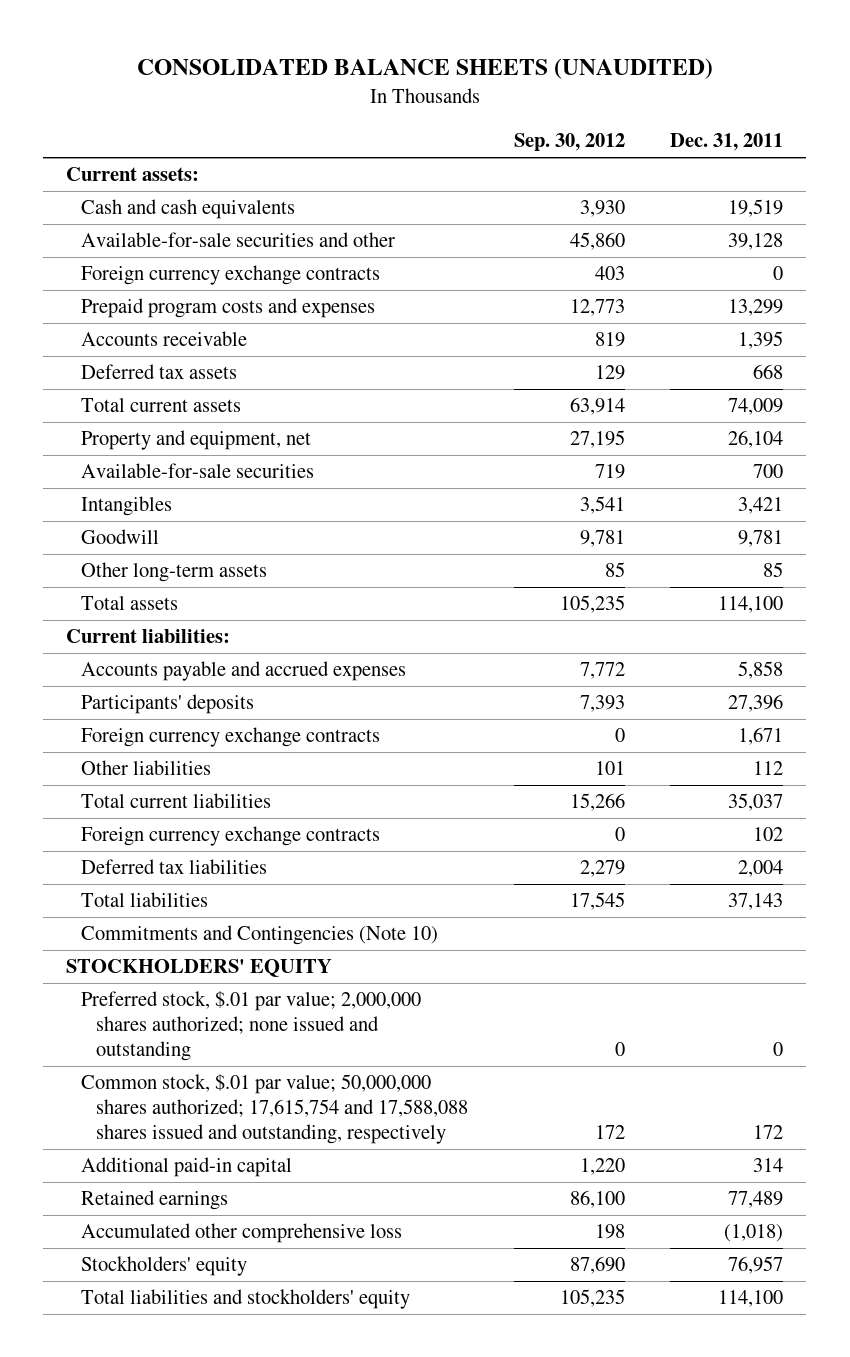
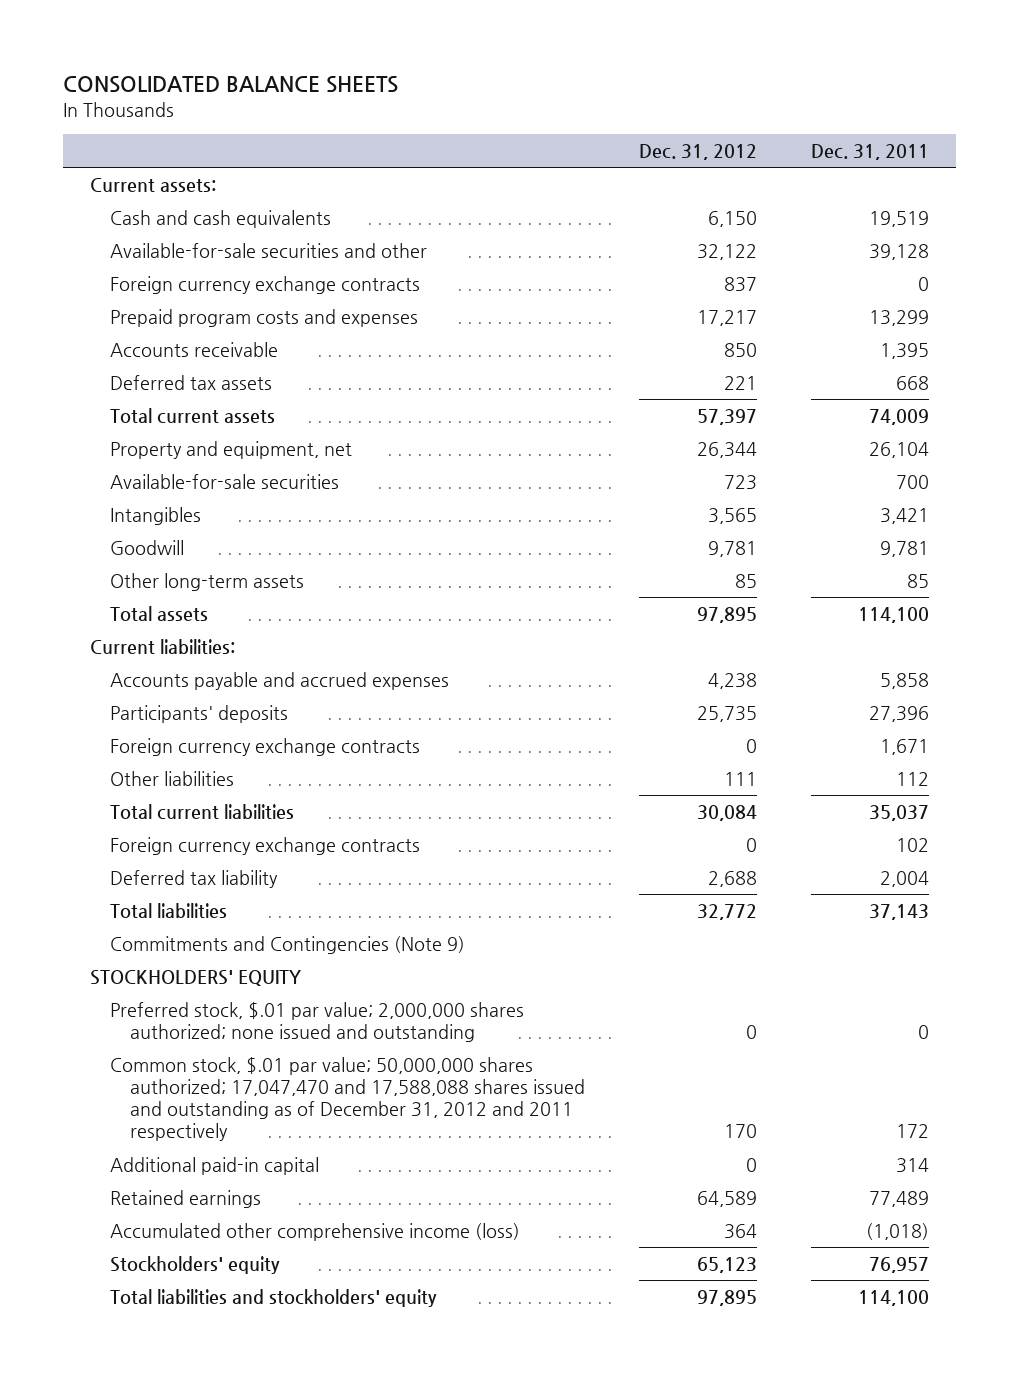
[136,58,713,80] CONSOLIDATED BALANCE SHEETS (UNAUDITED) -> [62,75,398,93] CONSOLIDATED BALANCE SHEETS
[513,133,625,152] Sep. 30, 2012 -> none
none -> [639,143,758,160] Dec. 31, 2012
[81,859,268,875] Deferred tax liabilities -> [109,870,278,889] Deferred tax liability
[81,925,439,946] Commitments and Contingencies (Note 10) -> [109,936,465,955] Commitments and Contingencies (Note 9)
[81,1074,469,1145] Common stock, $.01 par value; 50,000,000 shares authorized; 17,615,754 and 17,588,088 shares issued and outstanding, respectively -> [109,1057,586,1142] Common stock, $.01 par value; 50,000,000 shares authorized; 17,047,470 and 17,588,088 shares issued and outstanding as of December 31, 2012 and 2011 respectively
[81,1223,403,1244] Accumulated other comprehensive loss -> [109,1223,520,1242] Accumulated other comprehensive income (loss)

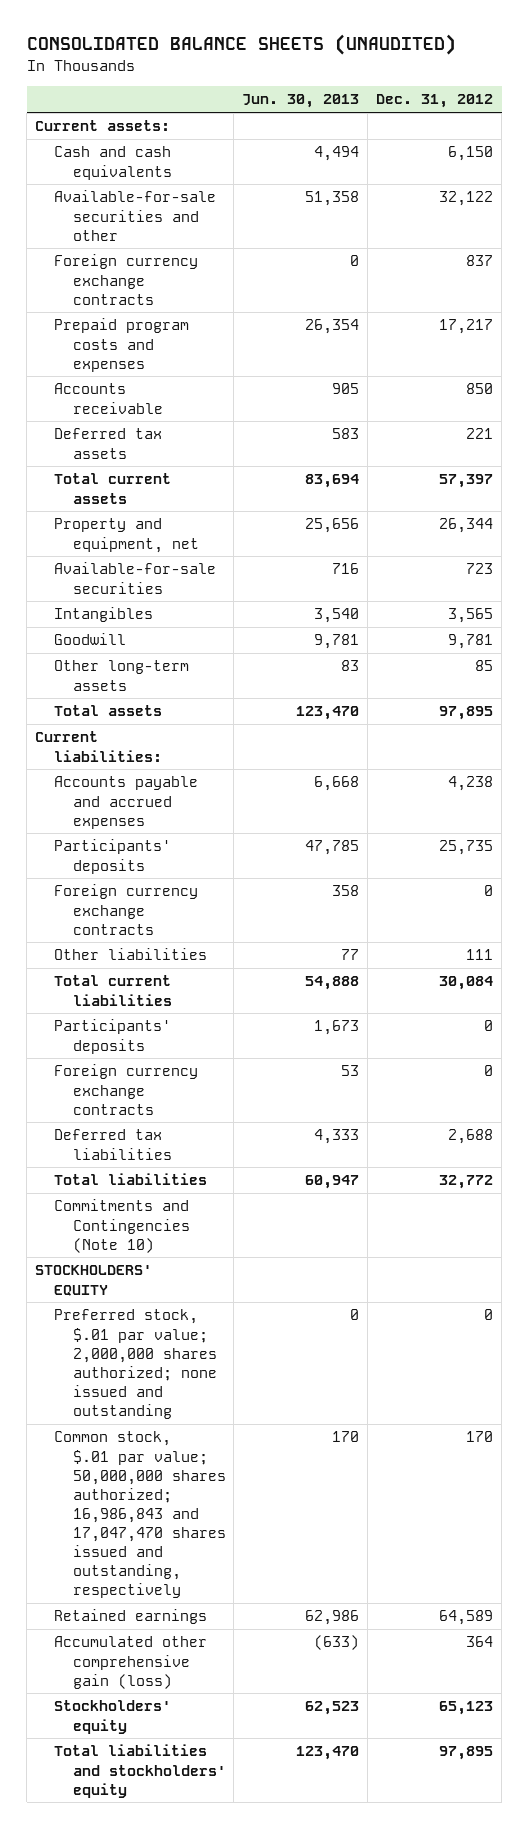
[62,75,398,93] CONSOLIDATED BALANCE SHEETS -> [26,34,456,56] CONSOLIDATED BALANCE SHEETS (UNAUDITED)
[811,143,930,160] Dec. 31, 2011 -> none
none -> [242,94,360,109] Jun. 30, 2013
none -> [53,1019,171,1054] Participants' deposits
[109,870,278,889] Deferred tax liability -> [53,1129,172,1160] Deferred tax liabilities
[109,936,465,955] Commitments and Contingencies (Note 9) -> [53,1199,190,1253] Commitments and Contingencies (Note 10)
[109,1157,319,1176] Additional paid-in capital -> none
[109,1057,586,1142] Common stock, $.01 par value; 50,000,000 shares authorized; 17,047,470 and 17,588,088 shares issued and outstanding as of December 31, 2012 and 2011 respectively -> [53,1431,226,1599] Common stock, $.01 par value; 50,000,000 shares authorized; 16,986,843 and 17,047,470 shares issued and outstanding, respectively
[109,1223,520,1242] Accumulated other comprehensive income (loss) -> [53,1636,207,1689] Accumulated other comprehensive gain (loss)

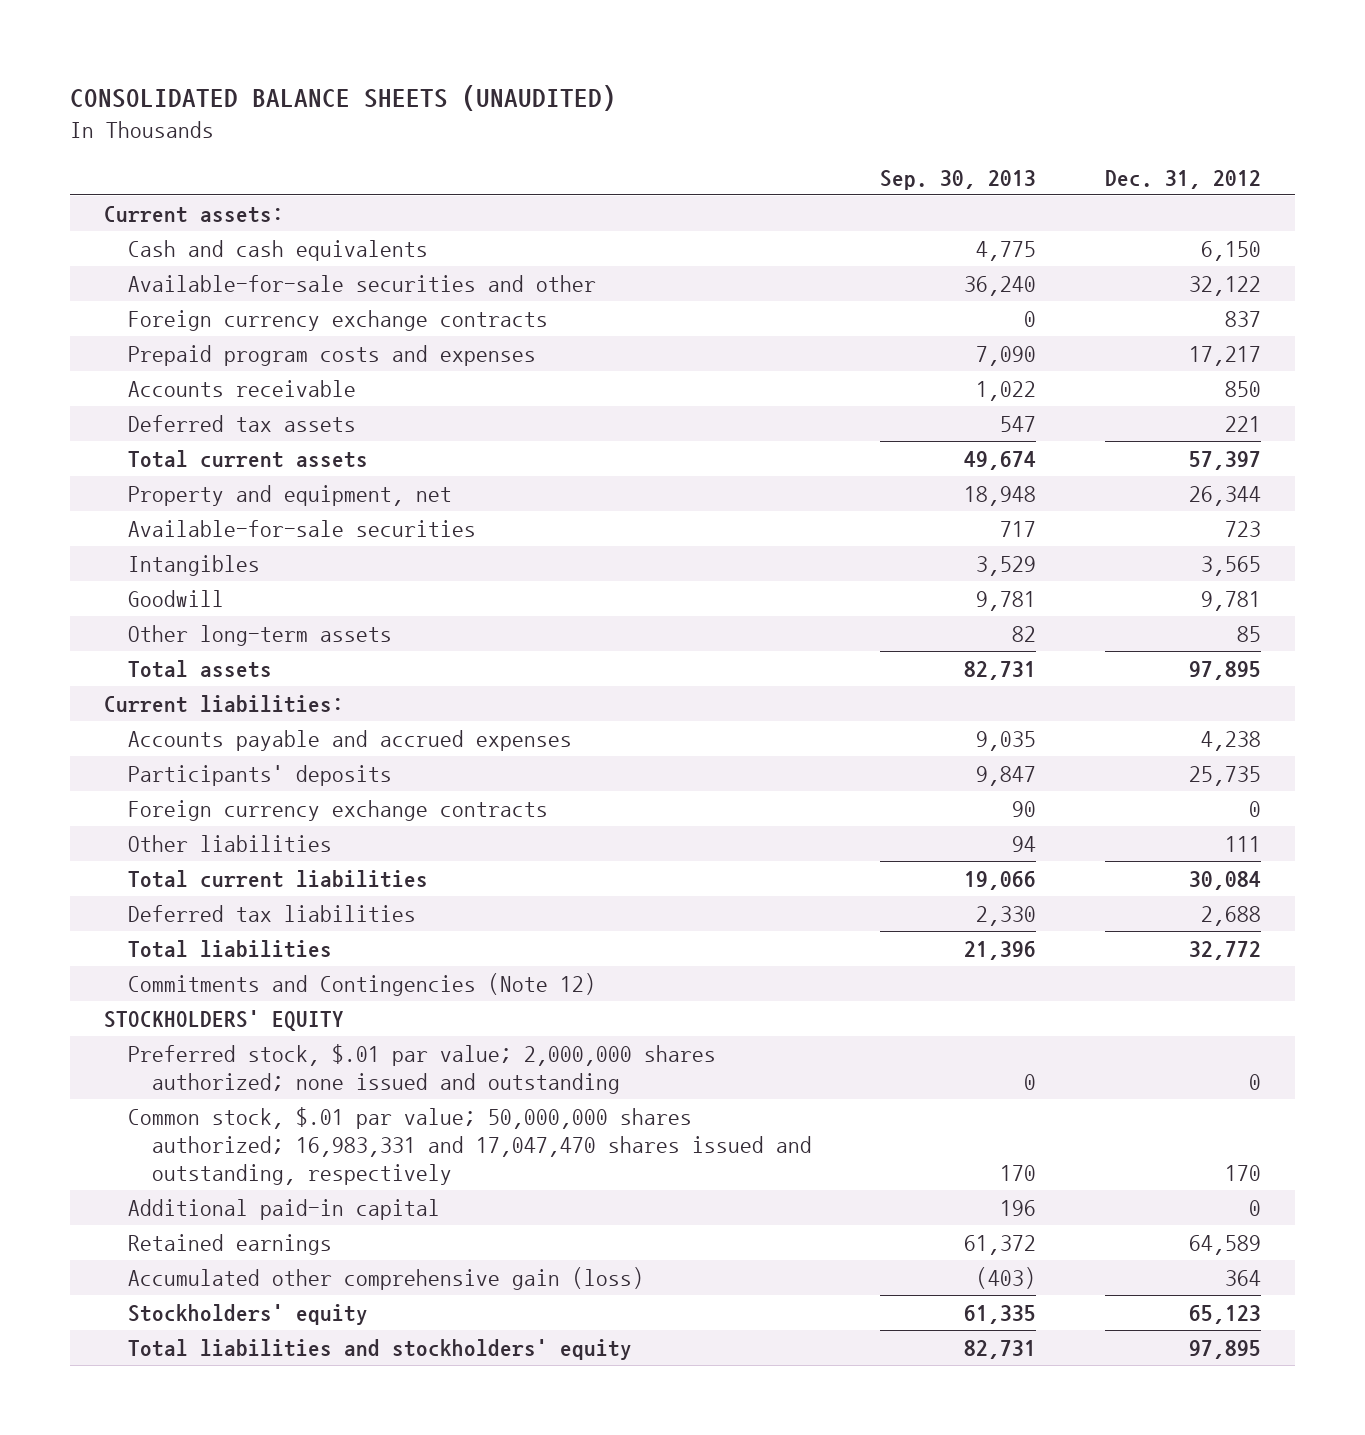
[242,94,360,109] Jun. 30, 2013 -> none
none -> [880,169,1037,190] Sep. 30, 2013
[53,1019,171,1054] Participants' deposits -> none
[53,1064,198,1115] Foreign currency exchange contracts -> none
[53,1199,190,1253] Commitments and Contingencies (Note 10) -> [128,972,597,996] Commitments and Contingencies (Note 12)
[53,1431,226,1599] Common stock, $.01 par value; 50,000,000 shares authorized; 16,986,843 and 17,047,470 shares issued and outstanding, respectively -> [128,1106,812,1186] Common stock, $.01 par value; 50,000,000 shares authorized; 16,983,331 and 17,047,470 shares issued and outstanding, respectively
none -> [128,1198,441,1220] Additional paid-in capital

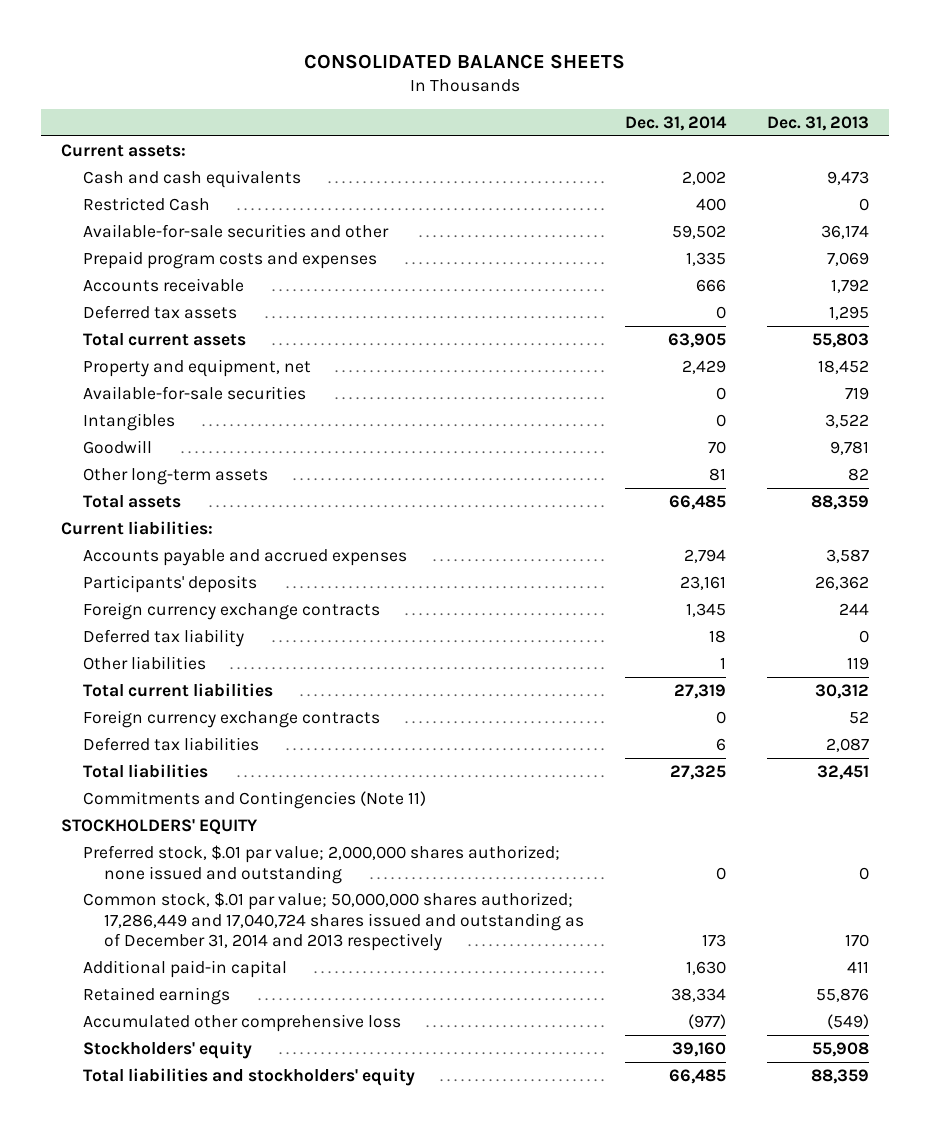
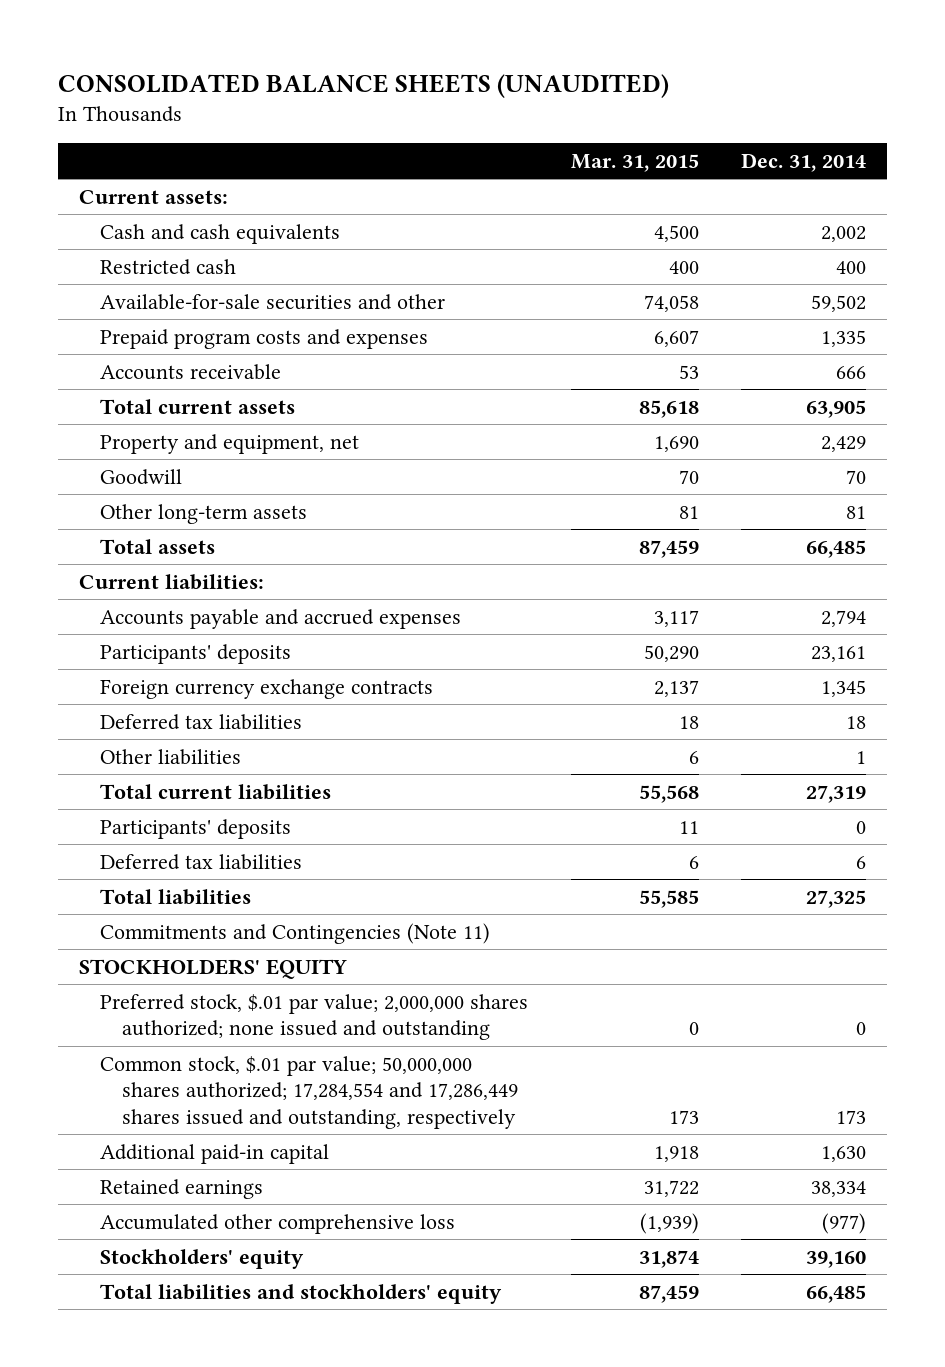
[303,53,625,69] CONSOLIDATED BALANCE SHEETS -> [57,73,669,98] CONSOLIDATED BALANCE SHEETS (UNAUDITED)
[766,115,869,131] Dec. 31, 2013 -> none
none -> [570,154,699,173] Mar. 31, 2015
[82,196,210,211] Restricted Cash -> [100,258,237,275] Restricted cash
[82,304,237,319] Deferred tax assets -> none
[82,385,306,400] Available-for-sale securities -> none
[82,412,175,431] Intangibles -> none
[82,628,244,647] Deferred tax liability -> [100,713,303,730] Deferred tax liabilities
[82,709,380,728] Foreign currency exchange contracts -> none
none -> [100,818,292,839] Participants' deposits
[82,891,585,952] Common stock, $.01 par value; 50,000,000 shares authorized; 17,286,449 and 17,040,724 shares issued and outstanding as of December 31, 2014 and 2013 respectively -> [100,1055,519,1130] Common stock, $.01 par value; 50,000,000 shares authorized; 17,284,554 and 17,286,449 shares issued and outstanding, respectively

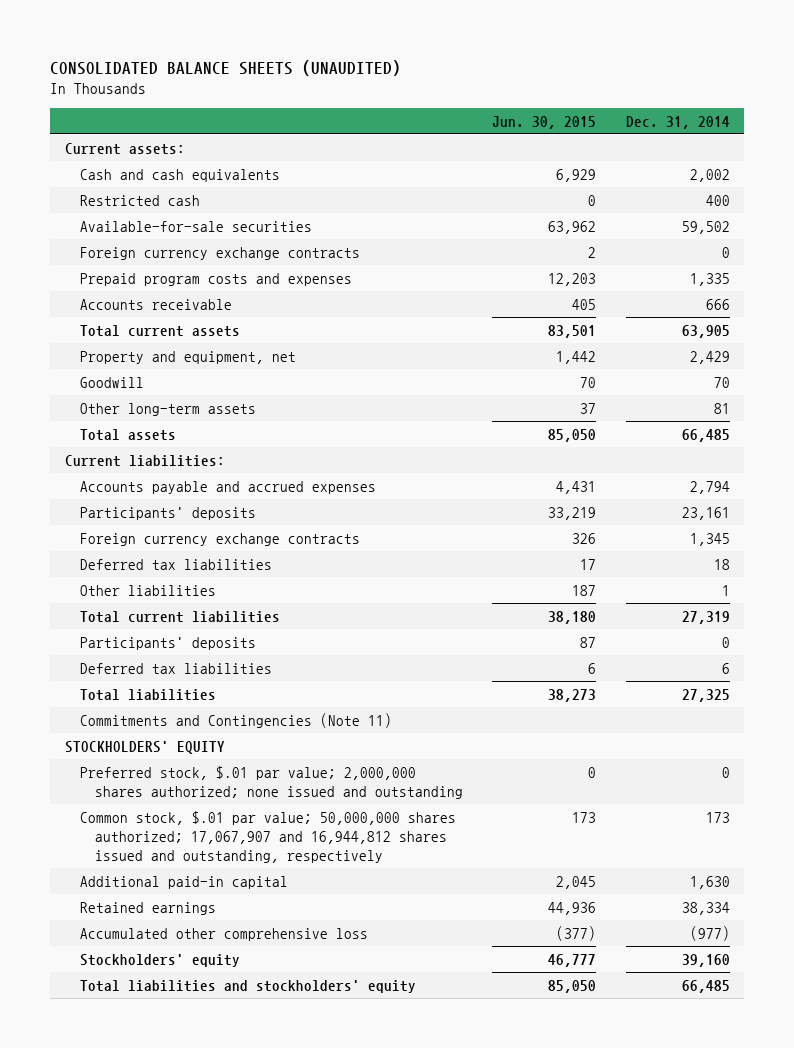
[570,154,699,173] Mar. 31, 2015 -> none
none -> [492,115,597,129] Jun. 30, 2015
[100,293,446,310] Available-for-sale securities and other -> [79,220,312,232] Available-for-sale securities
none -> [79,246,360,260] Foreign currency exchange contracts
[100,1055,519,1130] Common stock, $.01 par value; 50,000,000 shares authorized; 17,284,554 and 17,286,449 shares issued and outstanding, respectively -> [79,810,456,864] Common stock, $.01 par value; 50,000,000 shares authorized; 17,067,907 and 16,944,812 shares issued and outstanding, respectively

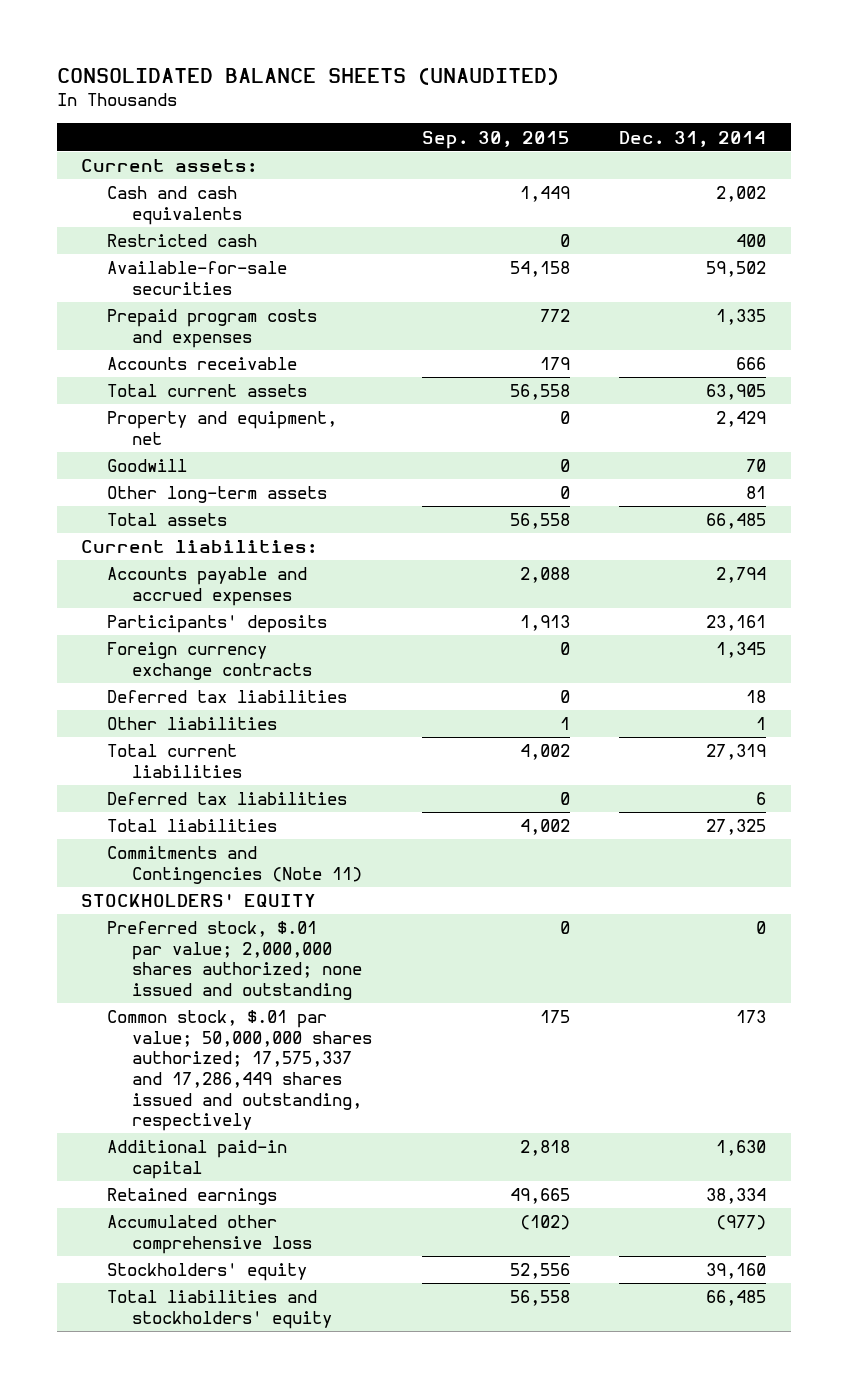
[492,115,597,129] Jun. 30, 2015 -> none
none -> [421,130,570,149] Sep. 30, 2015
[79,246,360,260] Foreign currency exchange contracts -> none
[79,636,256,650] Participants' deposits -> none
[79,810,456,864] Common stock, $.01 par value; 50,000,000 shares authorized; 17,067,907 and 16,944,812 shares issued and outstanding, respectively -> [106,1010,373,1132] Common stock, $.01 par value; 50,000,000 shares authorized; 17,575,337 and 17,286,449 shares issued and outstanding, respectively

